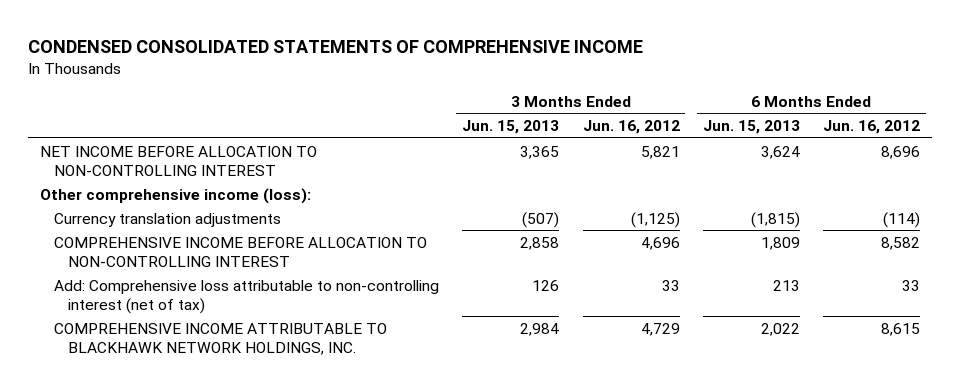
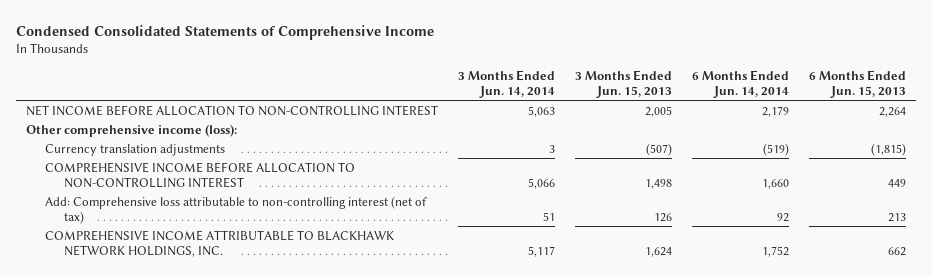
[28,39,644,53] CONDENSED CONSOLIDATED STATEMENTS OF COMPREHENSIVE INCOME -> [15,24,434,40] Condensed Consolidated Statements of Comprehensive Income
[582,120,680,135] Jun. 16, 2012 -> none
[823,120,921,135] Jun. 16, 2012 -> none
none -> [457,69,555,98] 3 Months Ended Jun. 14, 2014
none -> [691,69,789,98] 6 Months Ended Jun. 14, 2014
[520,145,560,159] 3,365 -> [644,105,672,117] 2,005
[760,145,800,159] 3,624 -> [878,106,906,117] 2,264
[520,236,560,250] 2,858 -> [644,178,672,189] 1,498
[760,236,800,250] 1,809 -> [887,178,906,187] 449
[520,322,560,336] 2,984 -> [644,246,672,257] 1,624
[760,322,800,336] 2,022 -> [887,246,906,256] 662

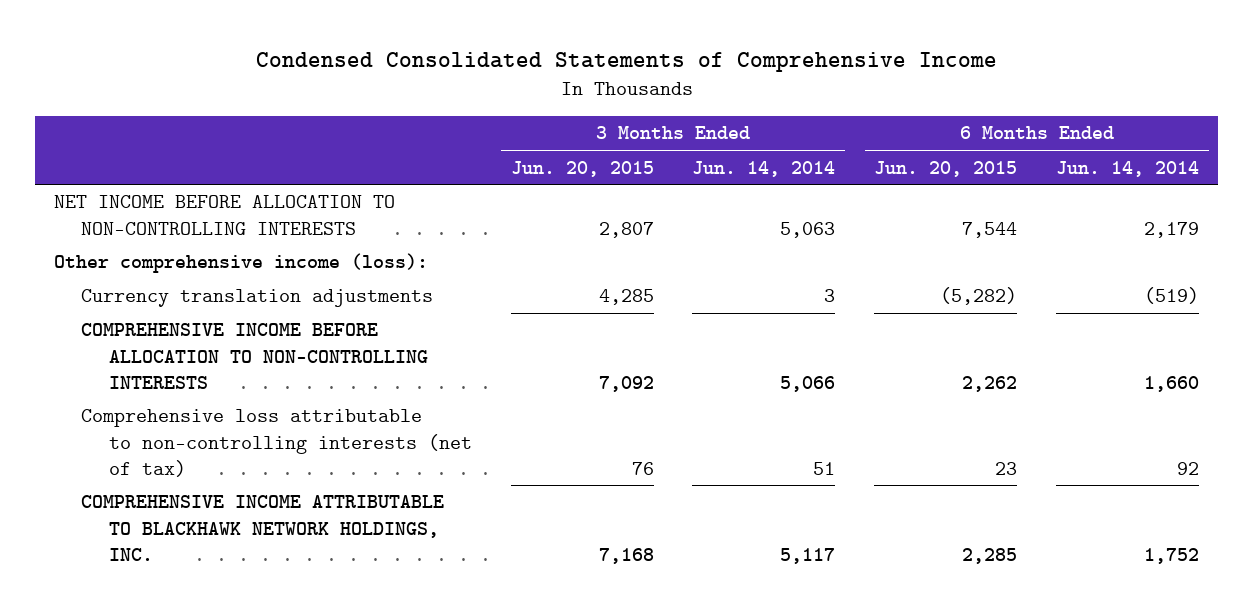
[574,69,672,98] 3 Months Ended Jun. 15, 2013 -> none
[808,69,906,98] 6 Months Ended Jun. 15, 2013 -> none
none -> [510,160,654,177] Jun. 20, 2015
none -> [874,160,1018,177] Jun. 20, 2015
[25,104,438,116] NET INCOME BEFORE ALLOCATION TO NON-CONTROLLING INTEREST -> [54,195,396,235] NET INCOME BEFORE ALLOCATION TO NON-CONTROLLING INTERESTS
[44,161,355,188] COMPREHENSIVE INCOME BEFORE ALLOCATION TO NON-CONTROLLING INTEREST -> [81,323,428,389] COMPREHENSIVE INCOME BEFORE ALLOCATION TO NON-CONTROLLING INTERESTS
[44,195,427,224] Add: Comprehensive loss attributable to non-controlling interest (net of tax) -> [81,409,472,477] Comprehensive loss attributable to non-controlling interests (net of tax)

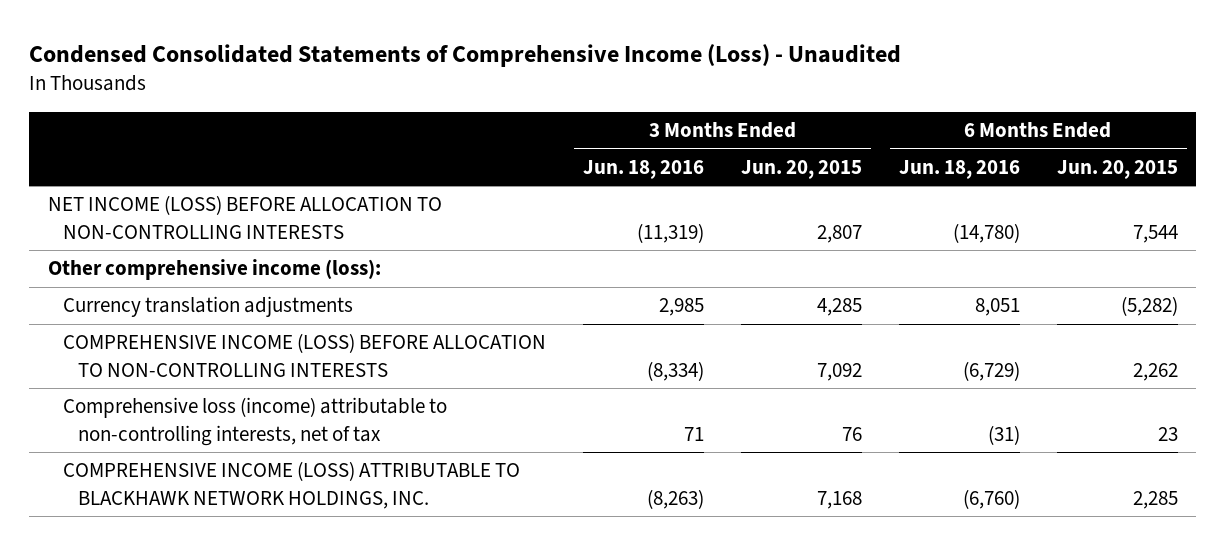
[255,51,997,72] Condensed Consolidated Statements of Comprehensive Income -> [29,44,902,68] Condensed Consolidated Statements of Comprehensive Income (Loss) - Unaudited
[692,160,836,177] Jun. 14, 2014 -> none
[1055,160,1199,177] Jun. 14, 2014 -> none
none -> [583,159,705,179] Jun. 18, 2016
none -> [899,159,1021,179] Jun. 18, 2016
[54,195,396,235] NET INCOME BEFORE ALLOCATION TO NON-CONTROLLING INTERESTS -> [47,195,442,239] NET INCOME (LOSS) BEFORE ALLOCATION TO NON-CONTROLLING INTERESTS
[81,323,428,389] COMPREHENSIVE INCOME BEFORE ALLOCATION TO NON-CONTROLLING INTERESTS -> [63,333,547,377] COMPREHENSIVE INCOME (LOSS) BEFORE ALLOCATION TO NON-CONTROLLING INTERESTS
[81,409,472,477] Comprehensive loss attributable to non-controlling interests (net of tax) -> [63,397,448,446] Comprehensive loss (income) attributable to non-controlling interests, net of tax
[81,495,445,561] COMPREHENSIVE INCOME ATTRIBUTABLE TO BLACKHAWK NETWORK HOLDINGS, INC. -> [63,461,521,509] COMPREHENSIVE INCOME (LOSS) ATTRIBUTABLE TO BLACKHAWK NETWORK HOLDINGS, INC.

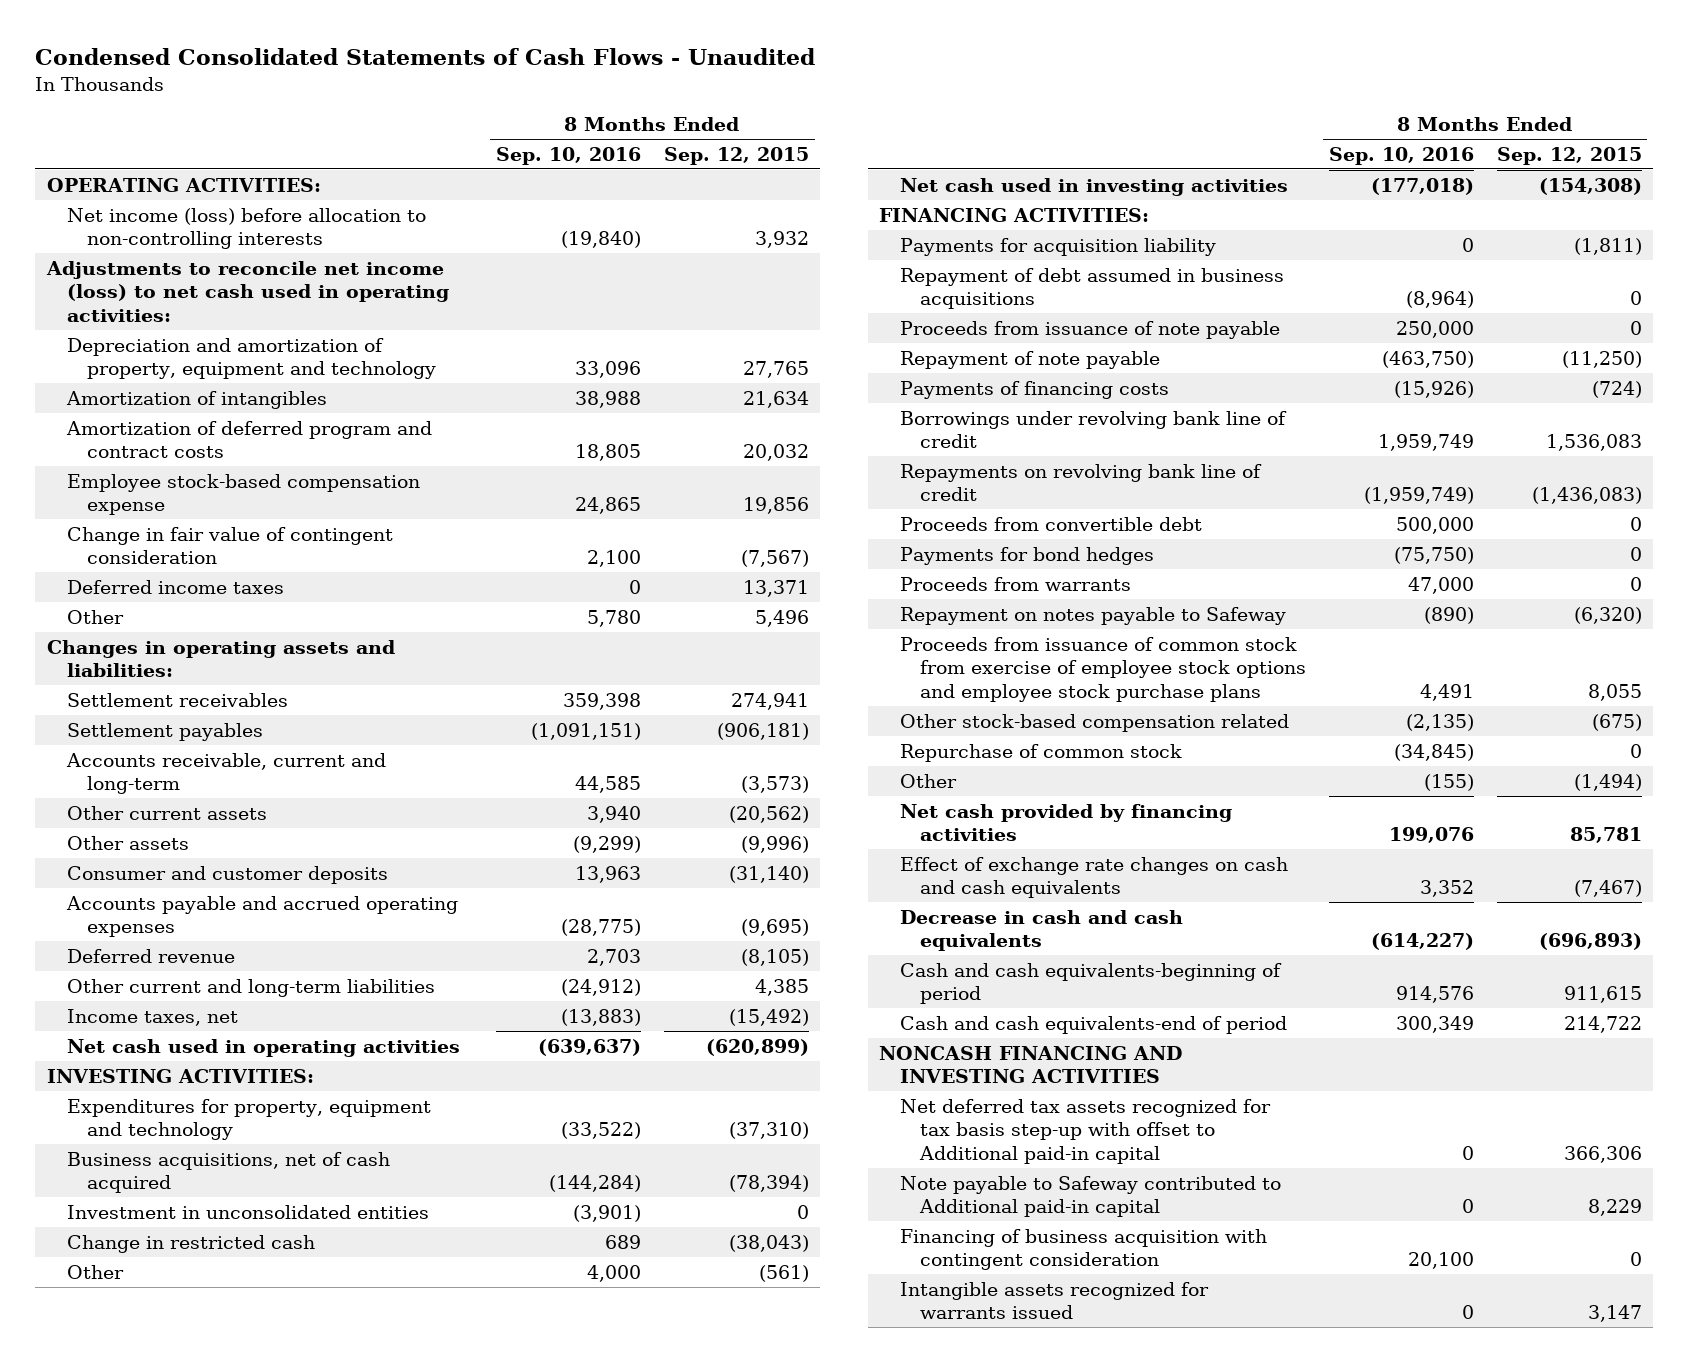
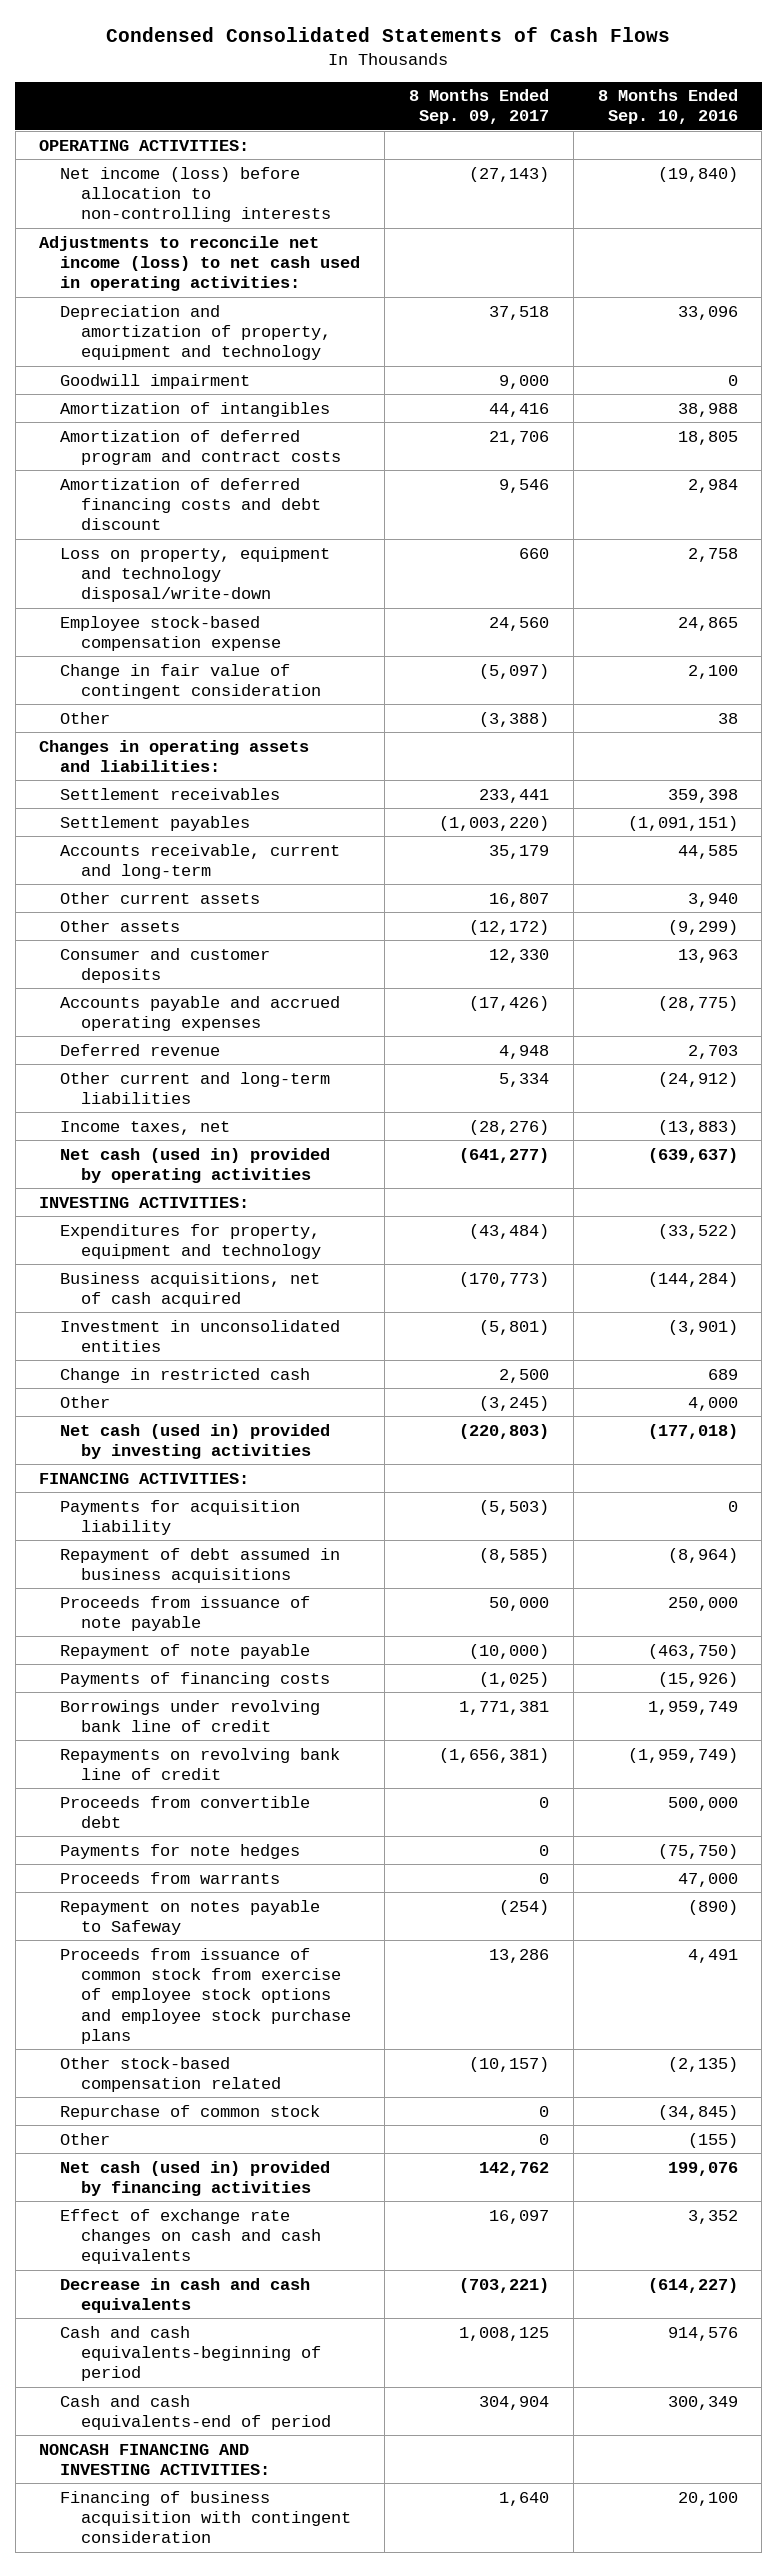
[35,47,816,65] Condensed Consolidated Statements of Cash Flows - Unaudited -> [106,26,671,42] Condensed Consolidated Statements of Cash Flows
[663,147,809,166] Sep. 12, 2015 -> none
none -> [408,89,549,125] 8 Months Ended Sep. 09, 2017
none -> [60,373,251,389] Goodwill impairment
none -> [60,477,322,531] Amortization of deferred financing costs and debt discount
none -> [60,546,331,603] Loss on property, equipment and technology disposal/write-down
[66,579,284,594] Deferred income taxes -> none
[587,609,642,627] 5,780 -> [717,712,738,724] 38
[66,1038,460,1057] Net cash used in operating activities -> [60,1147,331,1183] Net cash (used in) provided by operating activities
[899,177,1288,196] Net cash used in investing activities -> [60,1423,331,1459] Net cash (used in) provided by investing activities
[899,546,1154,565] Payments for bond hedges -> [60,1843,301,1859] Payments for note hedges
[899,803,1232,842] Net cash provided by financing activities -> [60,2160,331,2196] Net cash (used in) provided by financing activities
[899,1098,1271,1164] Net deferred tax assets recognized for tax basis step-up with offset to Additional paid-in capital -> none
[899,1175,1281,1218] Note payable to Safeway contributed to Additional paid-in capital -> none
[879,1045,1183,1084] NONCASH FINANCING AND INVESTING ACTIVITIES -> [39,2443,271,2475] NONCASH FINANCING AND INVESTING ACTIVITIES:
[899,1281,1209,1320] Intangible assets recognized for warrants issued -> none

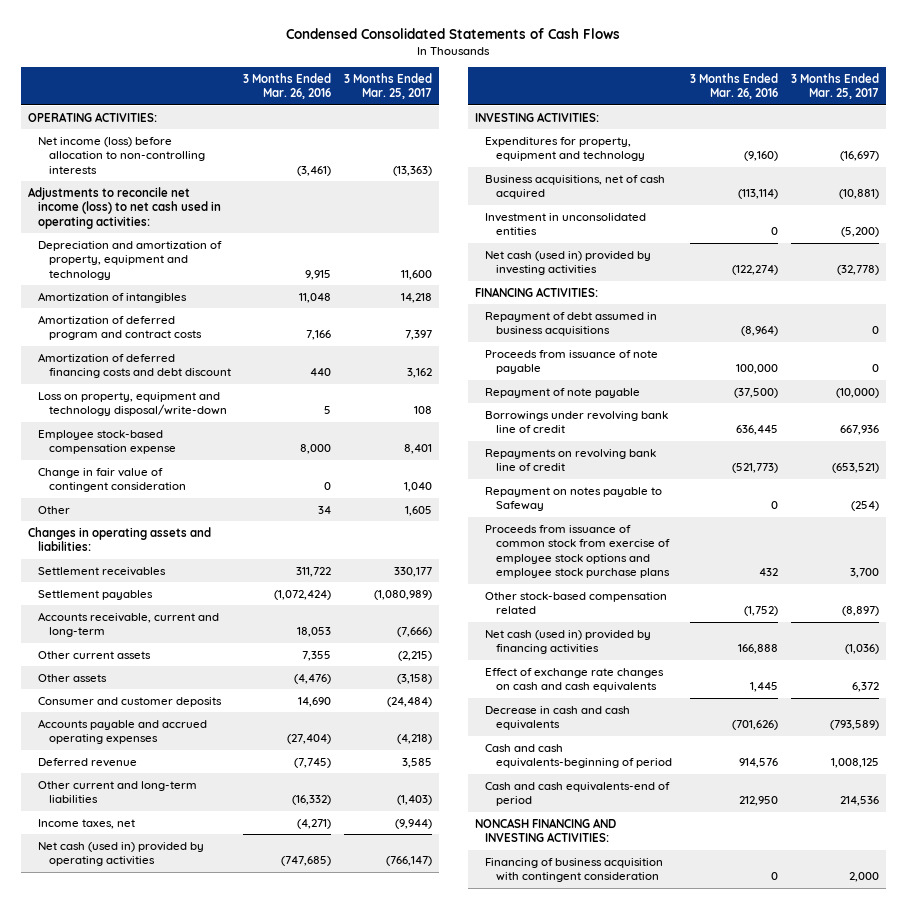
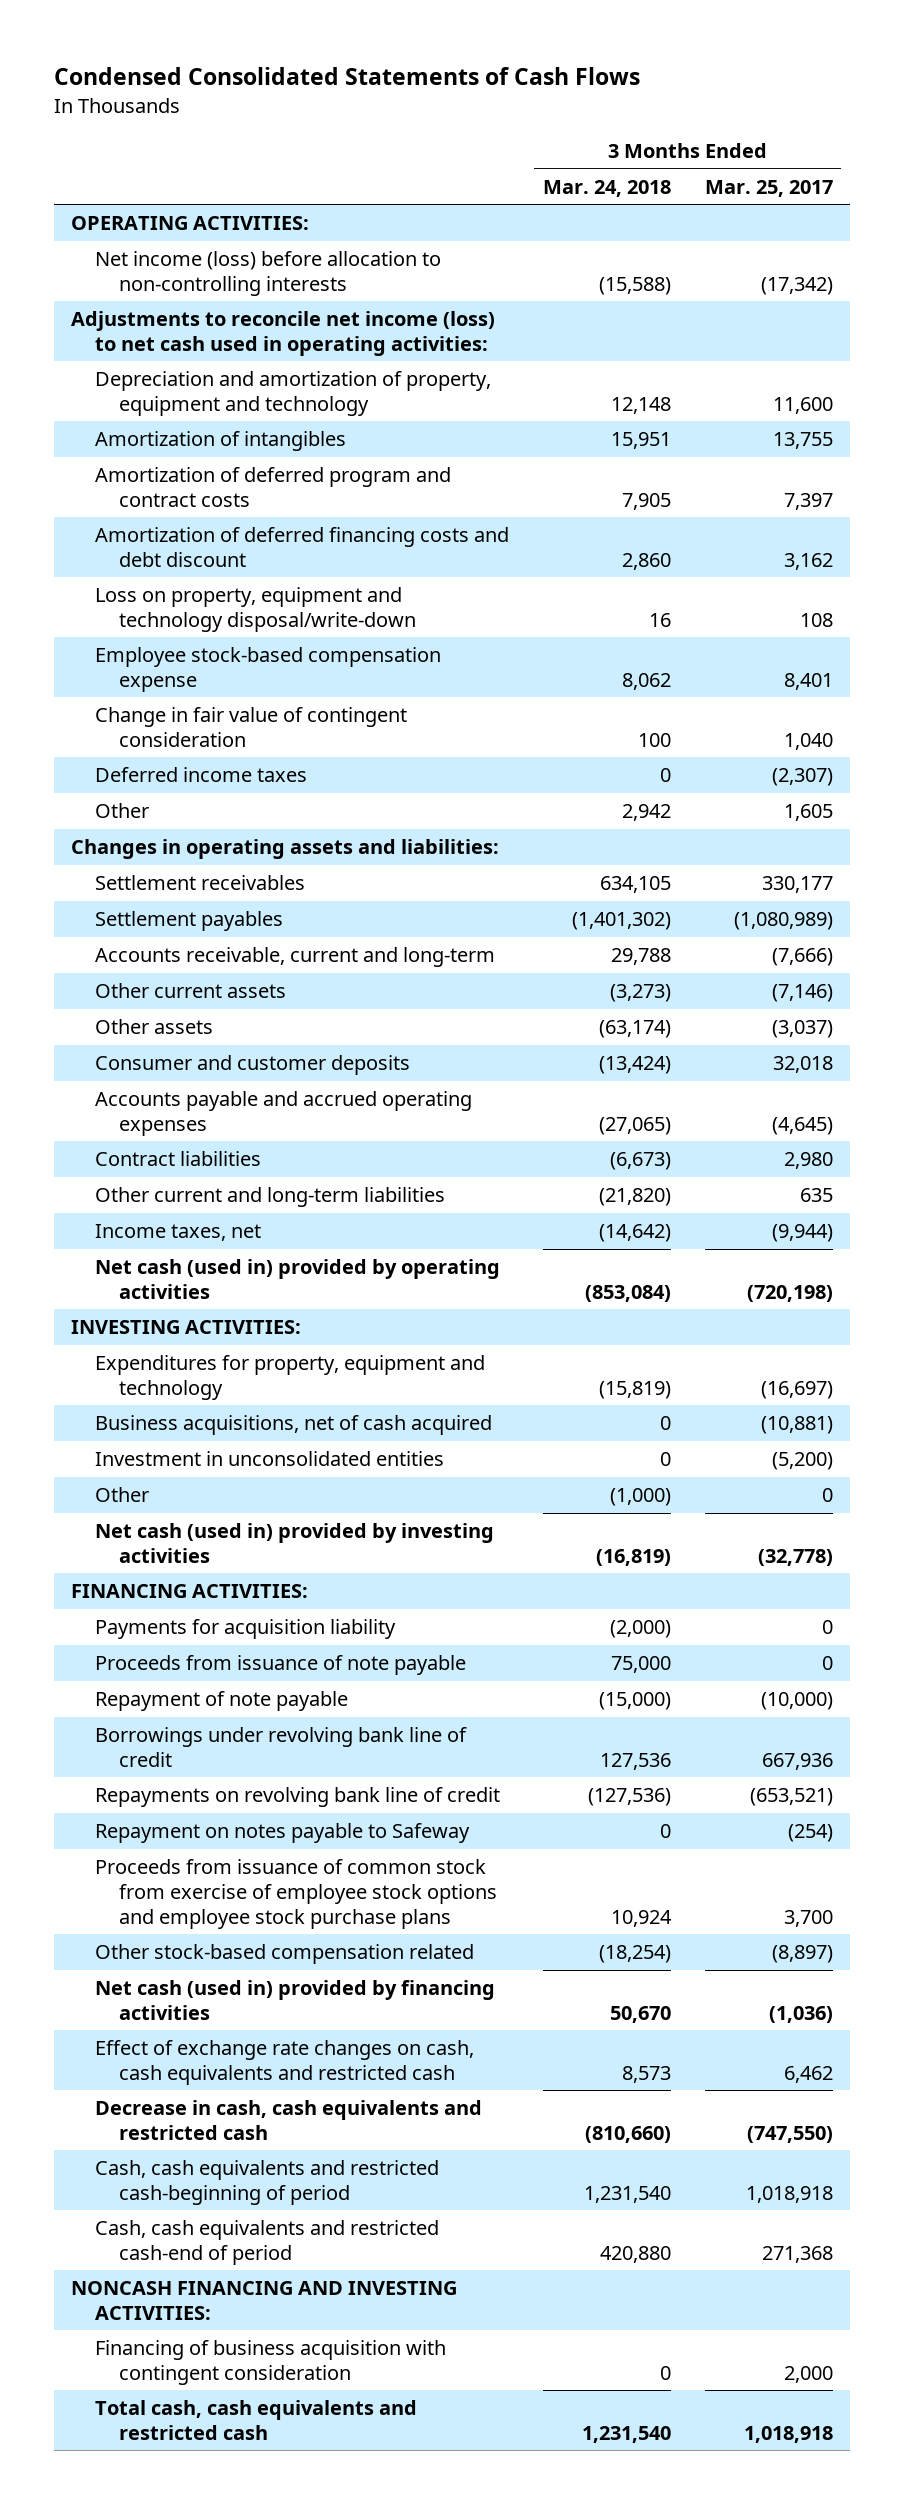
[243,72,332,100] 3 Months Ended Mar. 26, 2016 -> none
none -> [542,179,671,197] Mar. 24, 2018
[393,165,433,176] (13,363) -> [760,276,833,295] (17,342)
[401,292,433,303] 14,218 -> [772,432,833,450] 13,755
none -> [95,767,308,783] Deferred income taxes
[38,757,138,767] Deferred revenue -> none
[398,650,433,661] (2,215) -> [771,984,833,1003] (7,146)
[397,673,433,684] (3,158) -> [771,1020,833,1039] (3,037)
[387,696,433,707] (24,484) -> [772,1056,833,1074] 32,018
[397,734,433,745] (4,218) -> [771,1116,833,1135] (4,645)
none -> [95,1151,262,1167] Contract liabilities
[397,795,433,806] (1,403) -> [799,1188,833,1203] 635
[386,856,433,867] (766,147) -> [746,1284,833,1302] (720,198)
none -> [95,1487,150,1503] Other
[485,311,658,337] Repayment of debt assumed in business acquisitions -> none
none -> [95,1619,397,1640] Payments for acquisition liability
[485,667,665,693] Effect of exchange rate changes on cash and cash equivalents -> [95,2040,475,2085] Effect of exchange rate changes on cash, cash equivalents and restricted cash
[852,682,880,693] 6,372 -> [783,2065,833,2083] 6,462
[485,705,631,731] Decrease in cash and cash equivalents -> [95,2100,483,2140] Decrease in cash, cash equivalents and restricted cash
[830,720,880,731] (793,589) -> [746,2125,833,2143] (747,550)
[485,743,672,769] Cash and cash equivalents-beginning of period -> [95,2160,440,2205] Cash, cash equivalents and restricted cash-beginning of period
[831,758,880,769] 1,008,125 -> [745,2185,833,2203] 1,018,918
[485,781,671,807] Cash and cash equivalents-end of period -> [95,2220,440,2265] Cash, cash equivalents and restricted cash-end of period
[840,796,880,807] 214,536 -> [761,2245,833,2263] 271,368
none -> [95,2400,418,2440] Total cash, cash equivalents and restricted cash

